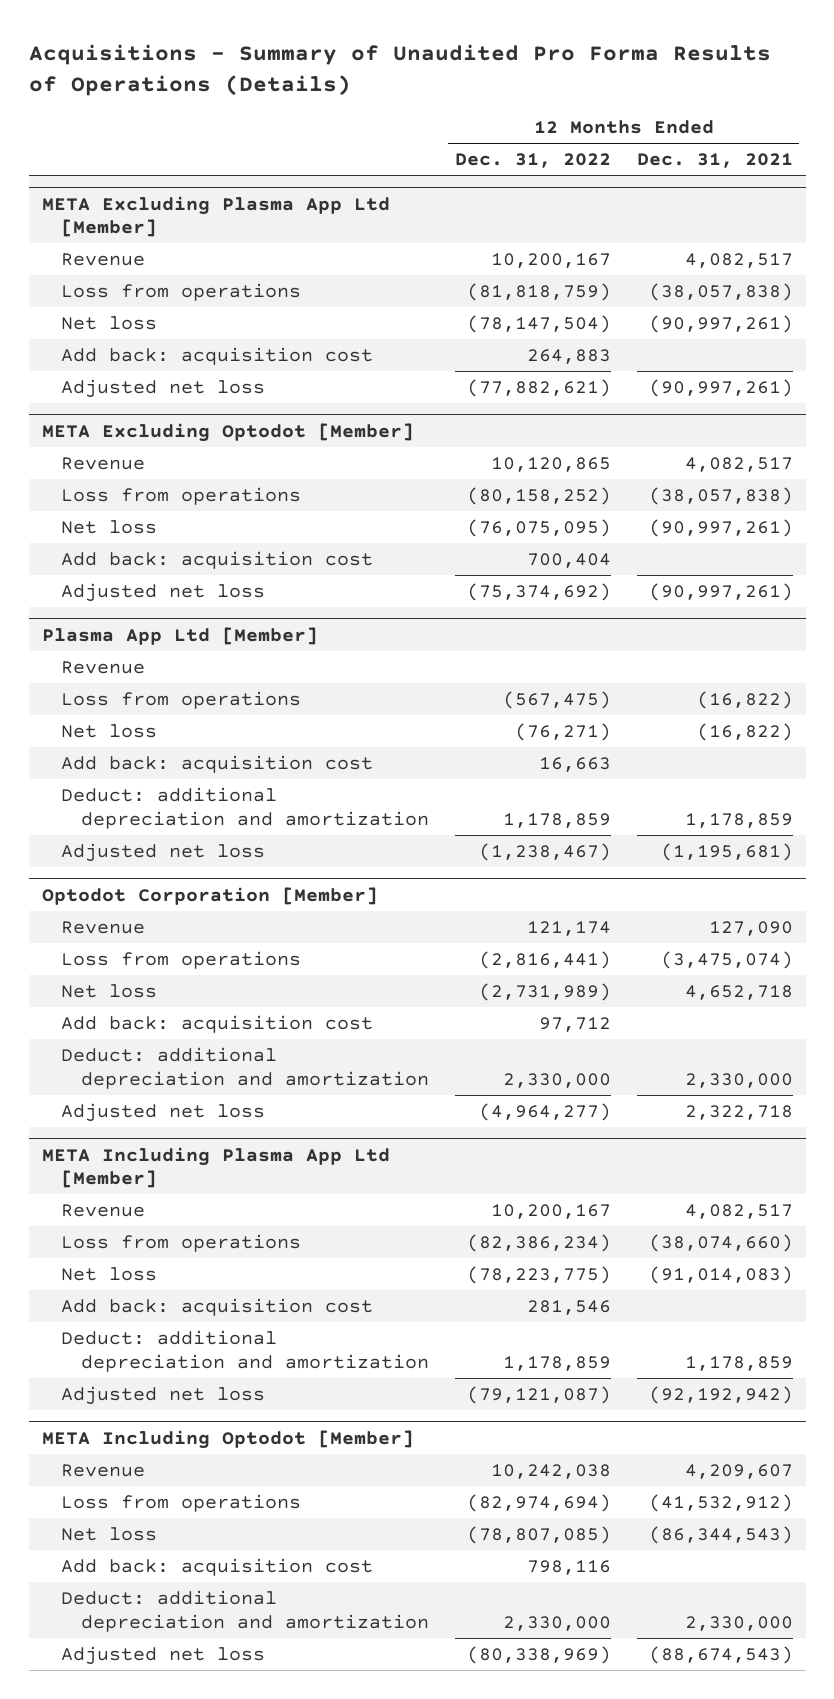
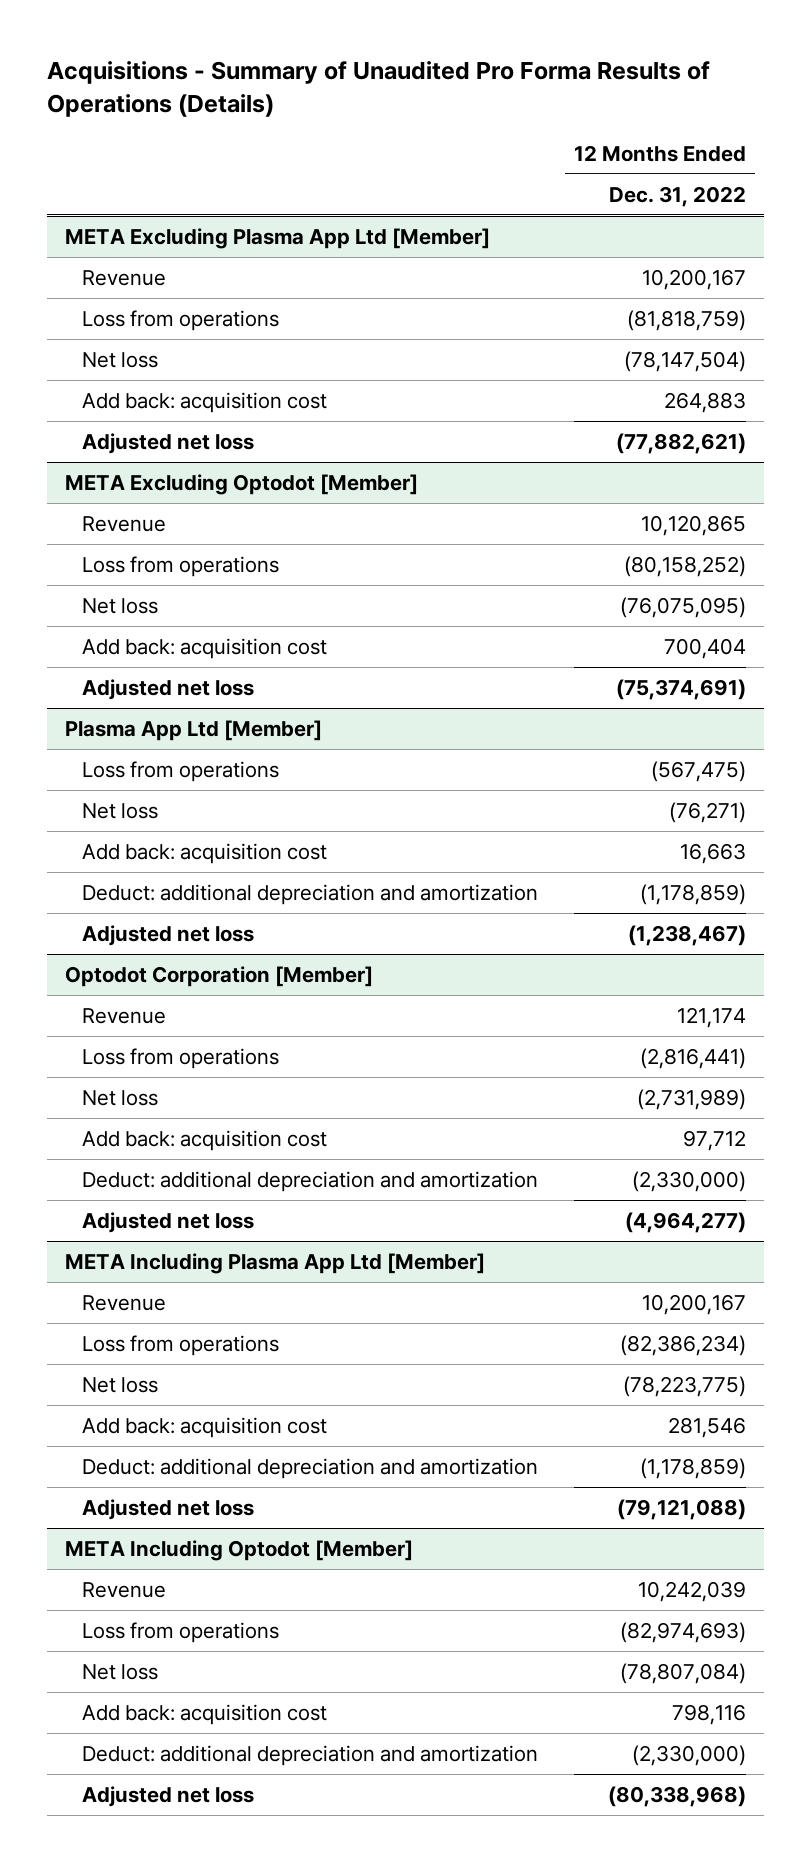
[636,153,793,169] Dec. 31, 2021 -> none
[466,582,611,601] (75,374,692) -> [616,678,747,700] (75,374,691)
[61,660,146,674] Revenue -> none
[502,812,611,828] 1,178,859 -> [640,883,747,905] (1,178,859)
[502,1072,611,1088] 2,330,000 -> [632,1170,747,1192] (2,330,000)
[502,1355,611,1371] 1,178,859 -> [640,1457,747,1479] (1,178,859)
[466,1385,611,1404] (79,121,087) -> [617,1498,747,1520] (79,121,088)
[490,1463,611,1479] 10,242,038 -> [638,1580,747,1602] 10,242,039
[466,1493,611,1512] (82,974,694) -> [620,1621,747,1643] (82,974,693)
[466,1525,611,1544] (78,807,085) -> [620,1662,747,1684] (78,807,084)
[502,1615,611,1631] 2,330,000 -> [632,1744,747,1766] (2,330,000)
[466,1645,611,1664] (80,338,969) -> [608,1785,747,1807] (80,338,968)

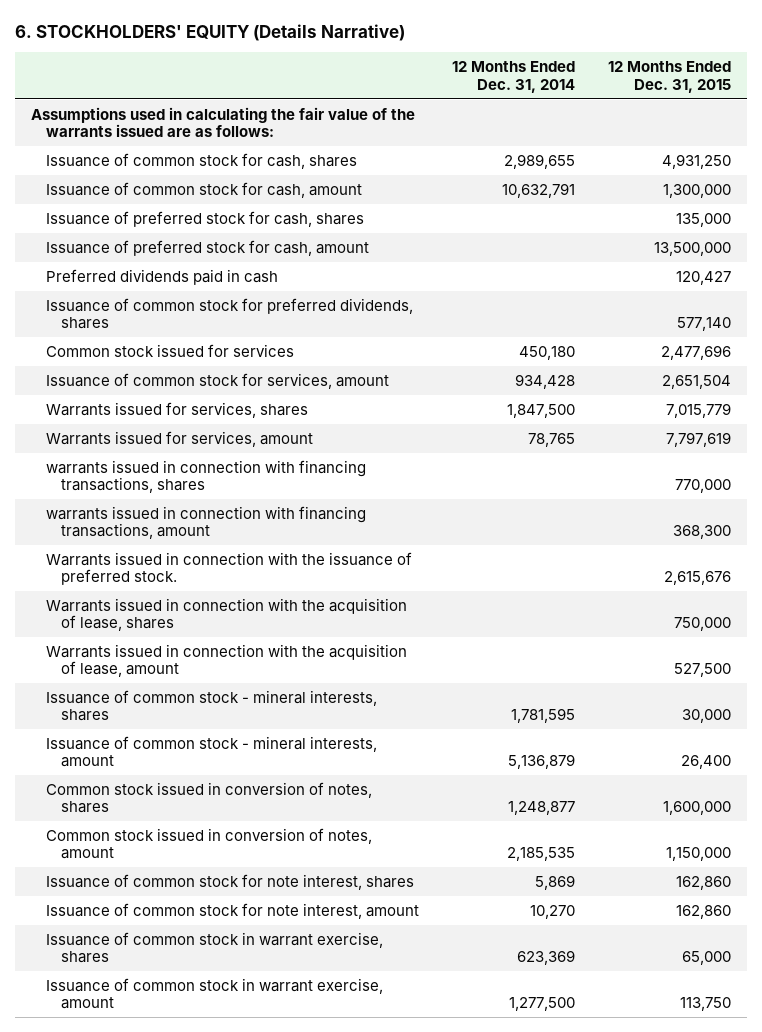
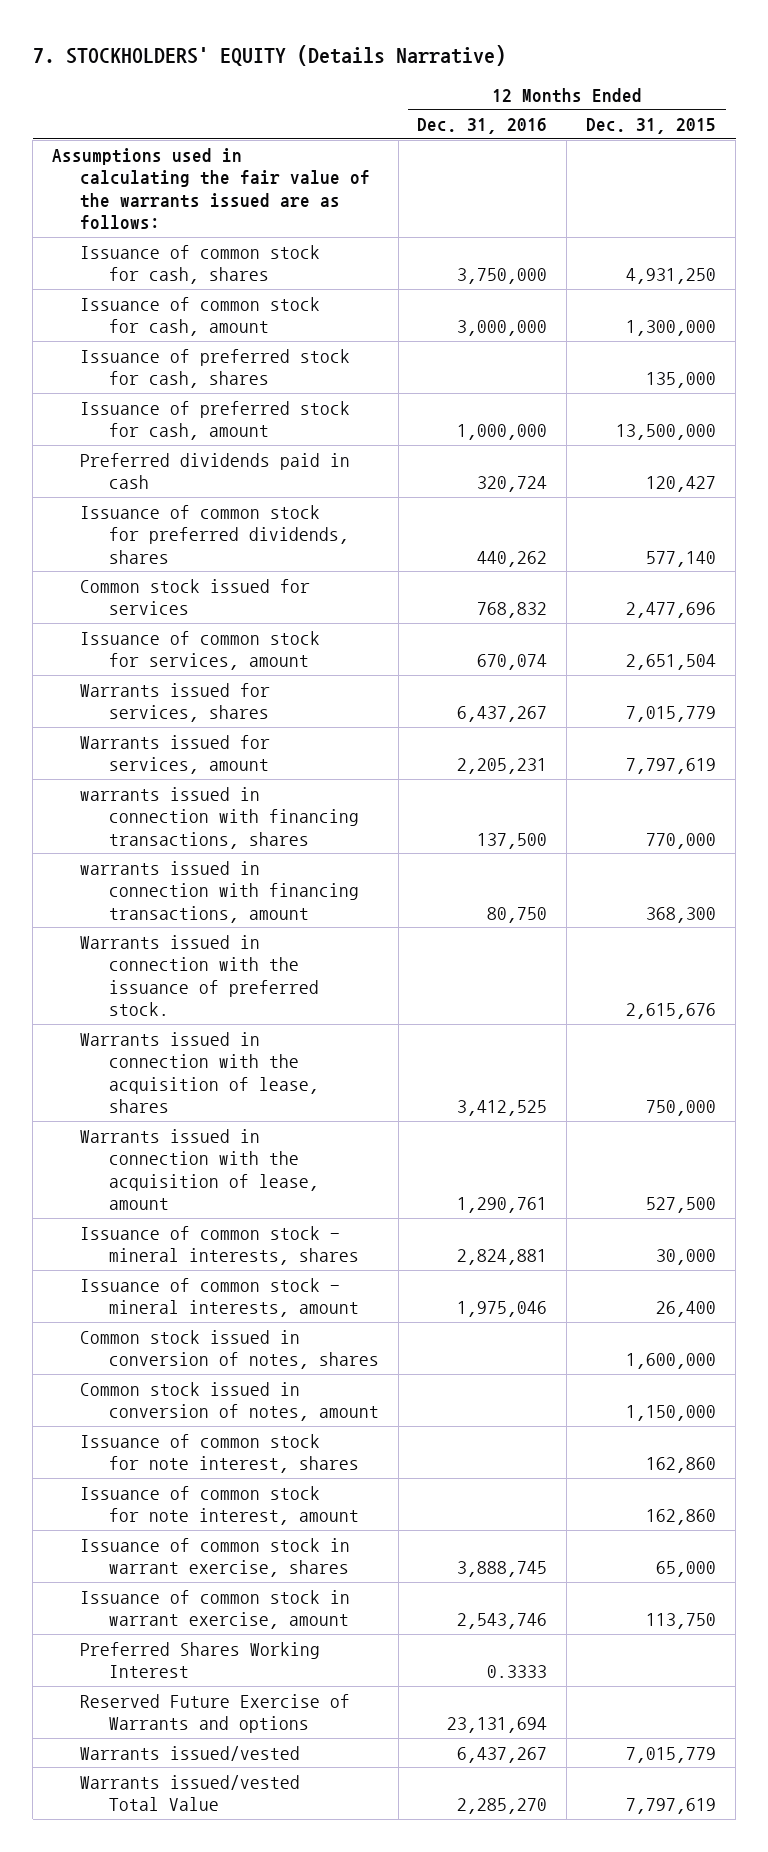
[14,23,405,41] 6. STOCKHOLDERS' EQUITY (Details Narrative) -> [32,44,506,66] 7. STOCKHOLDERS' EQUITY (Details Narrative)
[451,61,575,93] 12 Months Ended Dec. 31, 2014 -> none
none -> [417,118,548,135] Dec. 31, 2016
none -> [80,1641,321,1679] Preferred Shares Working Interest
none -> [80,1693,351,1734] Reserved Future Exercise of Warrants and options
none -> [80,1745,301,1761] Warrants issued/vested
none -> [80,1774,301,1812] Warrants issued/vested Total Value

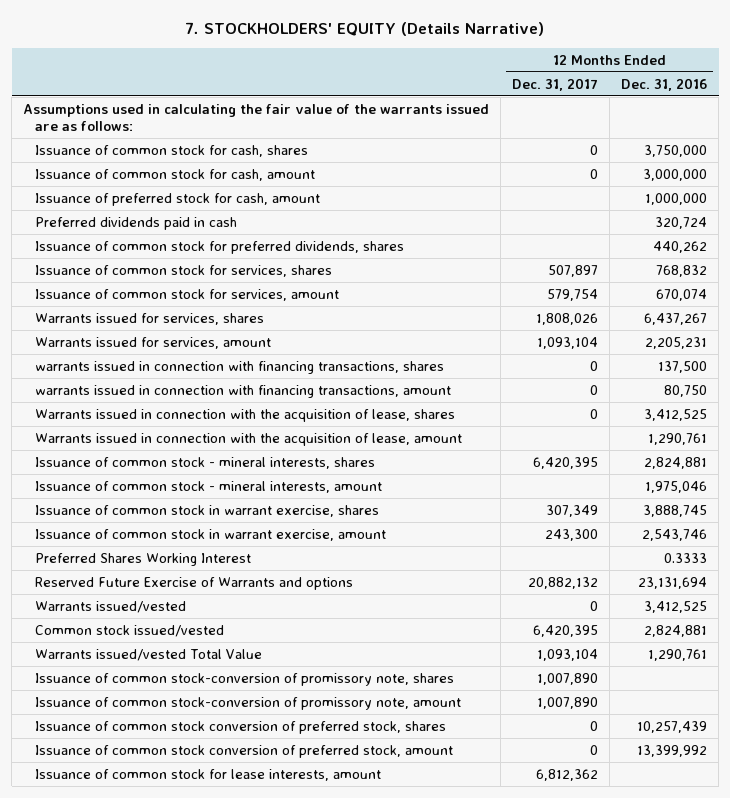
[586,118,717,135] Dec. 31, 2015 -> none
none -> [512,77,599,91] Dec. 31, 2017
[80,348,351,389] Issuance of preferred stock for cash, shares -> none
[80,578,311,616] Common stock issued for services -> [34,264,332,277] Issuance of common stock for services, shares
[80,934,319,1017] Warrants issued in connection with the issuance of preferred stock. -> none
[80,1329,379,1370] Common stock issued in conversion of notes, shares -> none
[80,1381,379,1422] Common stock issued in conversion of notes, amount -> none
[80,1433,359,1474] Issuance of common stock for note interest, shares -> none
[80,1485,359,1526] Issuance of common stock for note interest, amount -> none
[457,1746,548,1763] 6,437,267 -> [644,600,708,613] 3,412,525
none -> [34,624,224,637] Common stock issued/vested
[457,1798,548,1815] 2,285,270 -> [648,648,708,661] 1,290,761
none -> [34,672,454,686] Issuance of common stock-conversion of promissory note, shares
none -> [34,696,461,710] Issuance of common stock-conversion of promissory note, amount
none -> [34,720,446,734] Issuance of common stock conversion of preferred stock, shares
none -> [34,744,453,758] Issuance of common stock conversion of preferred stock, amount
none -> [34,768,381,781] Issuance of common stock for lease interests, amount

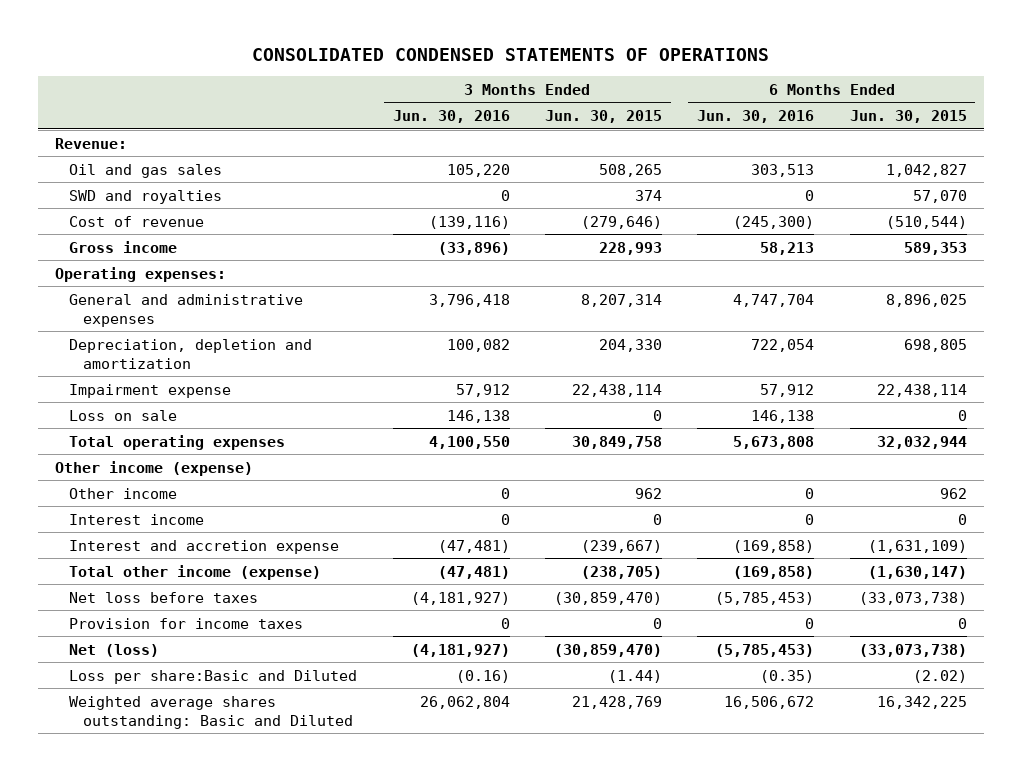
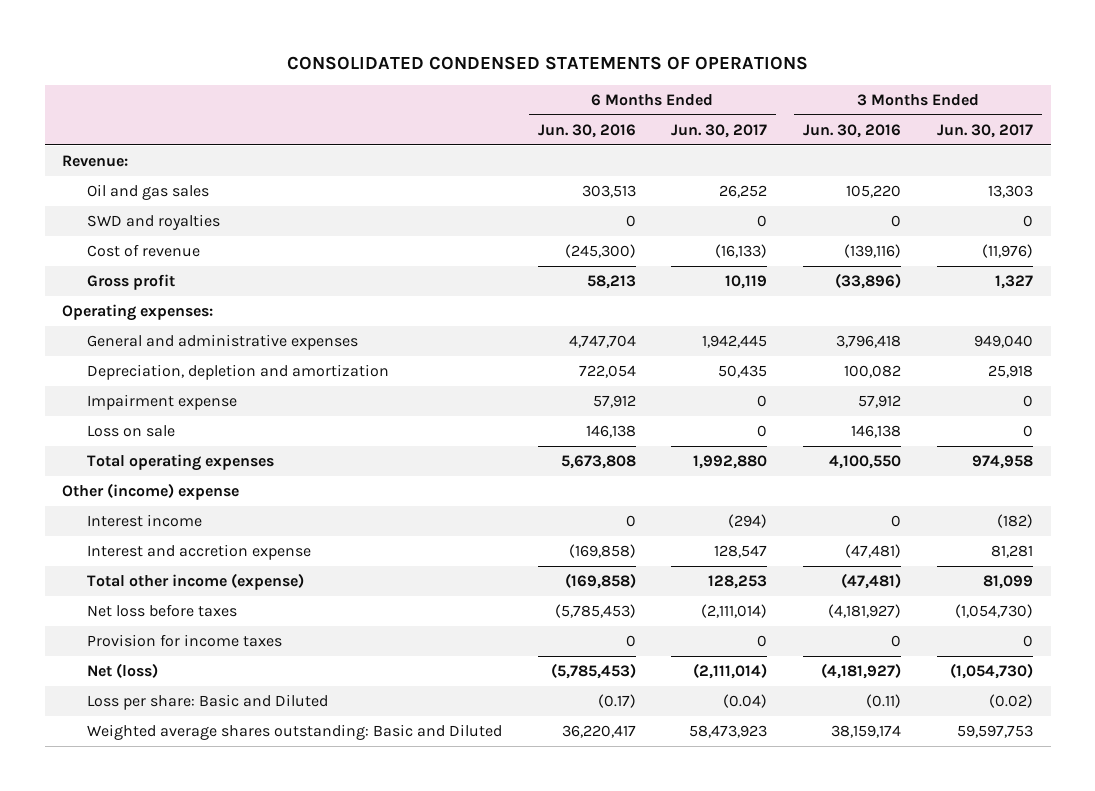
[544,110,662,124] Jun. 30, 2015 -> none
[849,110,967,124] Jun. 30, 2015 -> none
none -> [671,123,768,138] Jun. 30, 2017
none -> [936,123,1033,138] Jun. 30, 2017
[69,240,178,253] Gross income -> [86,273,175,290] Gross profit
[69,487,178,499] Other income -> none
[55,460,254,476] Other income (expense) -> [62,482,240,500] Other (income) expense
[69,669,358,684] Loss per share:Basic and Diluted -> [86,693,328,710] Loss per share: Basic and Diluted
[455,669,510,683] (0.16) -> [866,693,902,708] (0.11)
[760,669,815,683] (0.35) -> [597,693,636,708] (0.17)
[419,695,510,709] 26,062,804 -> [831,724,902,738] 38,159,174
[724,695,815,709] 16,506,672 -> [561,724,636,738] 36,220,417

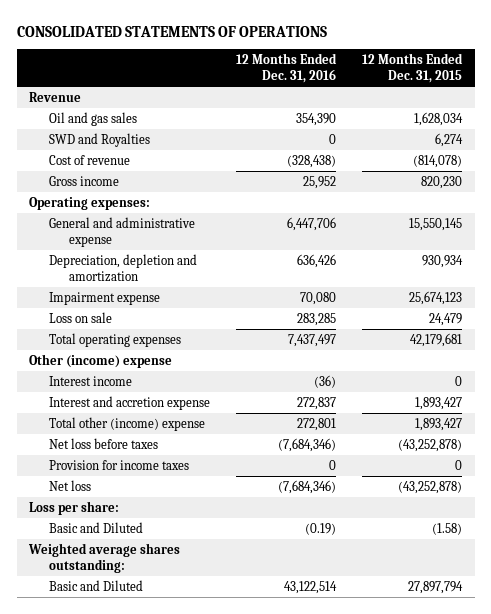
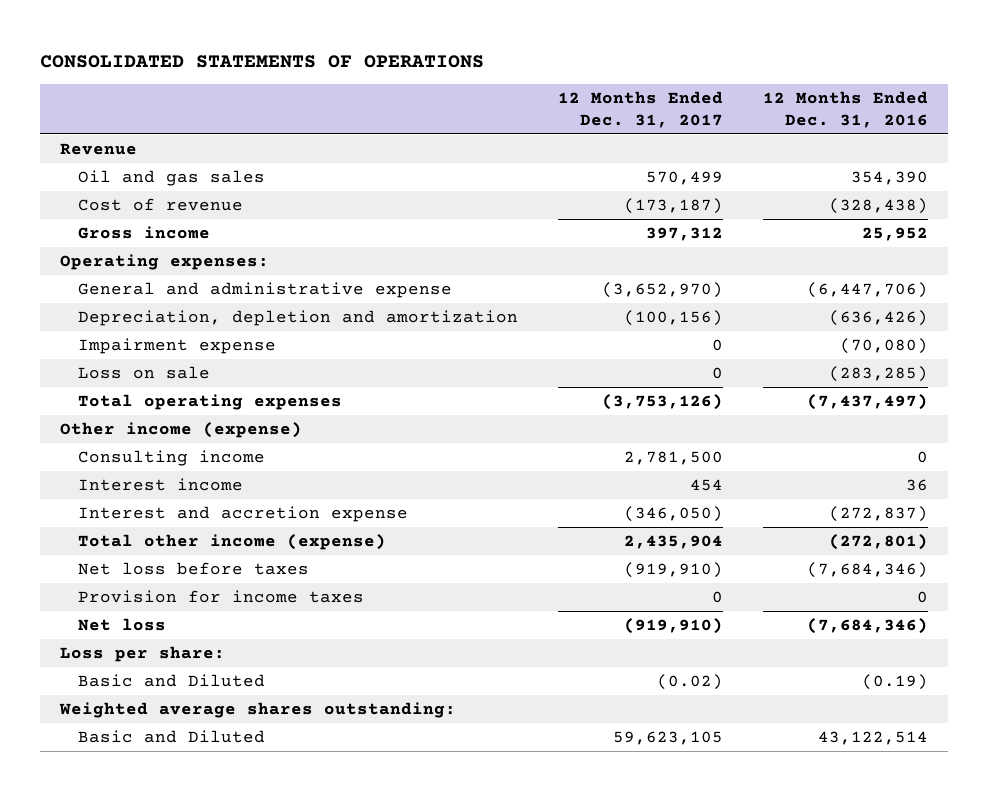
[361,53,463,84] 12 Months Ended Dec. 31, 2015 -> none
none -> [558,91,724,128] 12 Months Ended Dec. 31, 2017
[49,132,151,147] SWD and Royalties -> none
[287,216,337,231] 6,447,706 -> [806,282,928,299] (6,447,706)
[297,253,337,268] 636,426 -> [828,310,928,327] (636,426)
[300,291,337,305] 70,080 -> [839,338,928,355] (70,080)
[297,312,337,326] 283,285 -> [828,366,928,383] (283,285)
[288,333,337,347] 7,437,497 -> [806,394,928,411] (7,437,497)
[29,353,173,368] Other (income) expense -> [59,422,302,439] Other income (expense)
none -> [78,450,266,467] Consulting income
[314,374,337,388] (36) -> [905,479,928,492] 36
[297,396,337,410] 272,837 -> [828,506,928,523] (272,837)
[49,416,206,431] Total other (income) expense -> [78,534,387,551] Total other income (expense)
[297,417,337,431] 272,801 -> [828,534,928,551] (272,801)

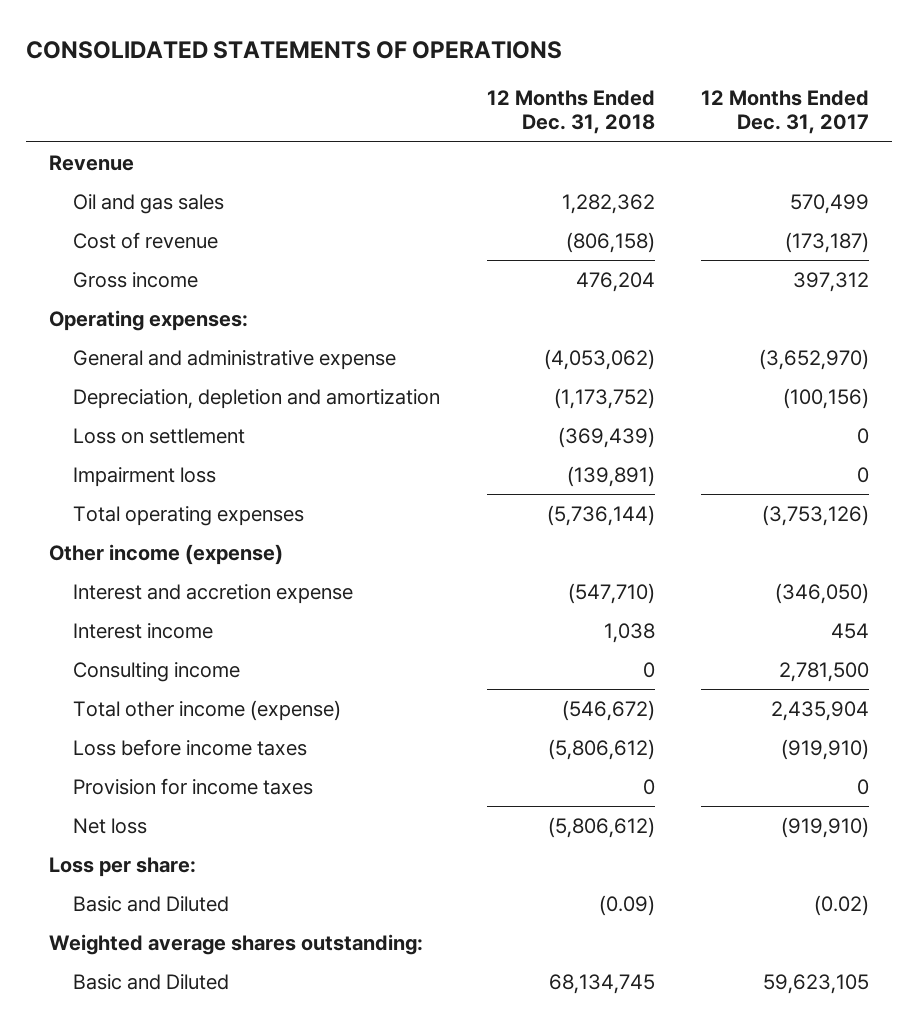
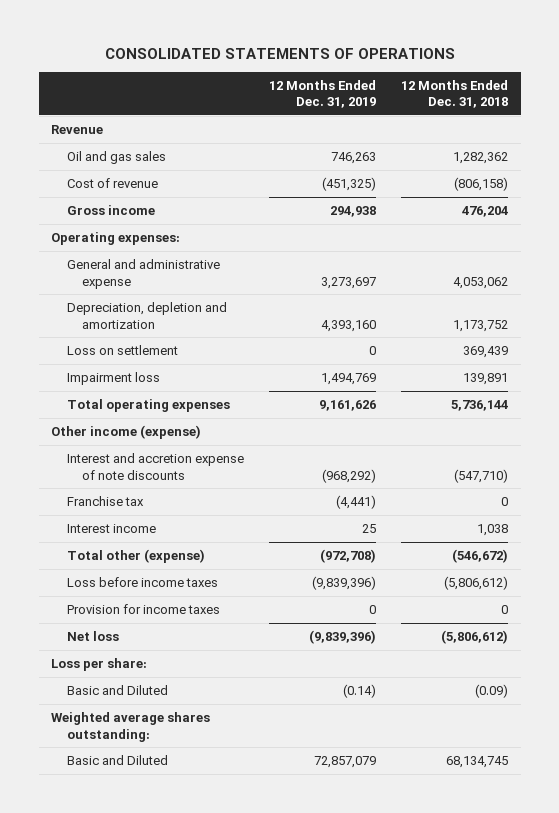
[700,90,869,135] 12 Months Ended Dec. 31, 2017 -> none
none -> [268,79,376,109] 12 Months Ended Dec. 31, 2019
[543,348,655,370] (4,053,062) -> [453,276,509,289] 4,053,062
[553,387,655,409] (1,173,752) -> [453,319,509,332] 1,173,752
[557,426,655,448] (369,439) -> [463,345,509,358] 369,439
[566,465,655,487] (139,891) -> [463,372,509,385] 139,891
[546,504,655,526] (5,736,144) -> [451,399,509,411] 5,736,144
[73,583,354,604] Interest and accretion expense -> [66,452,244,480] Interest and accretion expense of note discounts
none -> [66,495,144,506] Franchise tax
[73,661,241,682] Consulting income -> none
[73,699,342,721] Total other income (expense) -> [66,548,205,563] Total other (expense)

